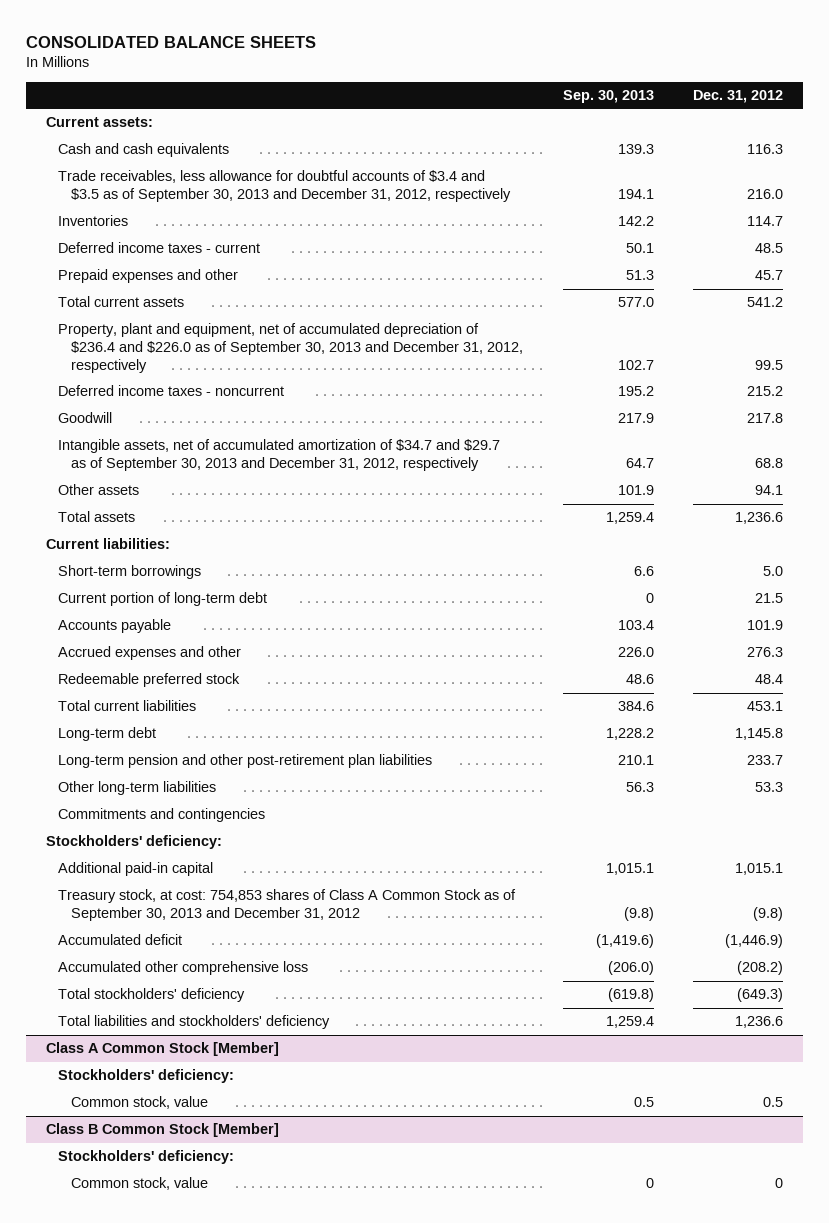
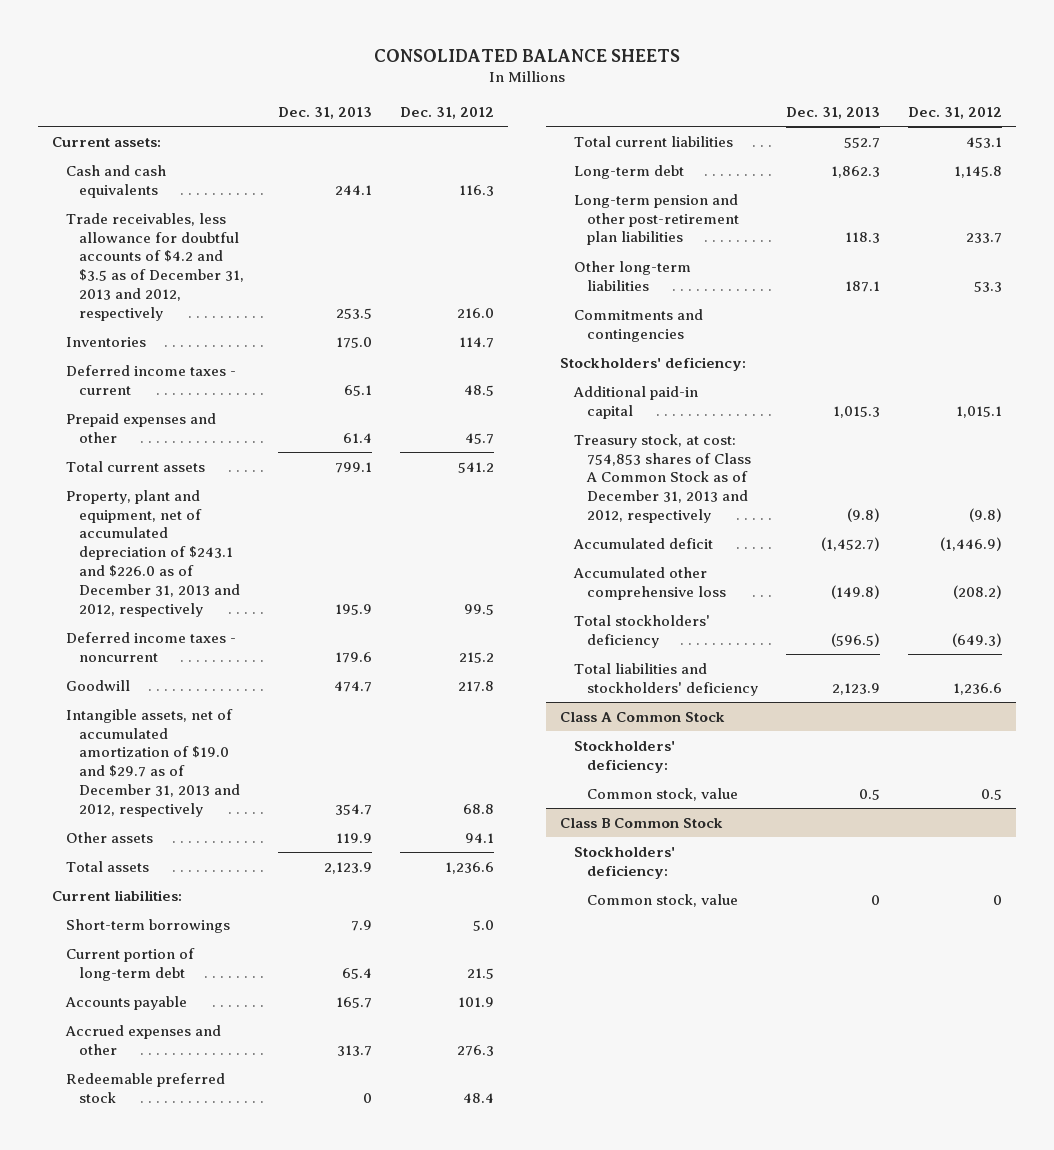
[562,89,654,103] Sep. 30, 2013 -> none
none -> [278,107,373,120] Dec. 31, 2013
[58,170,512,203] Trade receivables, less allowance for doubtful accounts of $3.4 and $3.5 as of September 30, 2013 and December 31, 2012, respectively -> [65,212,245,321] Trade receivables, less allowance for doubtful accounts of $4.2 and $3.5 as of December 31, 2013 and 2012, respectively
[58,323,524,373] Property, plant and equipment, net of accumulated depreciation of $236.4 and $226.0 as of September 30, 2013 and December 31, 2012, respectively -> [65,489,241,617] Property, plant and equipment, net of accumulated depreciation of $243.1 and $226.0 as of December 31, 2013 and 2012, respectively
[58,439,501,472] Intangible assets, net of accumulated amortization of $34.7 and $29.7 as of September 30, 2013 and December 31, 2012, respectively -> [65,708,241,817] Intangible assets, net of accumulated amortization of $19.0 and $29.7 as of December 31, 2013 and 2012, respectively
[58,889,517,922] Treasury stock, at cost: 754,853 shares of Class A Common Stock as of September 30, 2013 and December 31, 2012 -> [573,433,752,523] Treasury stock, at cost: 754,853 shares of Class A Common Stock as of December 31, 2013 and 2012, respectively
[45,1042,279,1057] Class A Common Stock [Member] -> [560,711,726,722] Class A Common Stock
[45,1123,279,1138] Class B Common Stock [Member] -> [560,817,724,828] Class B Common Stock

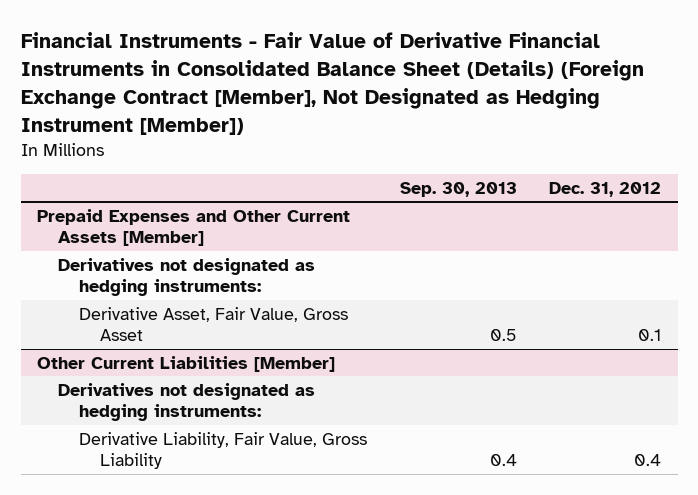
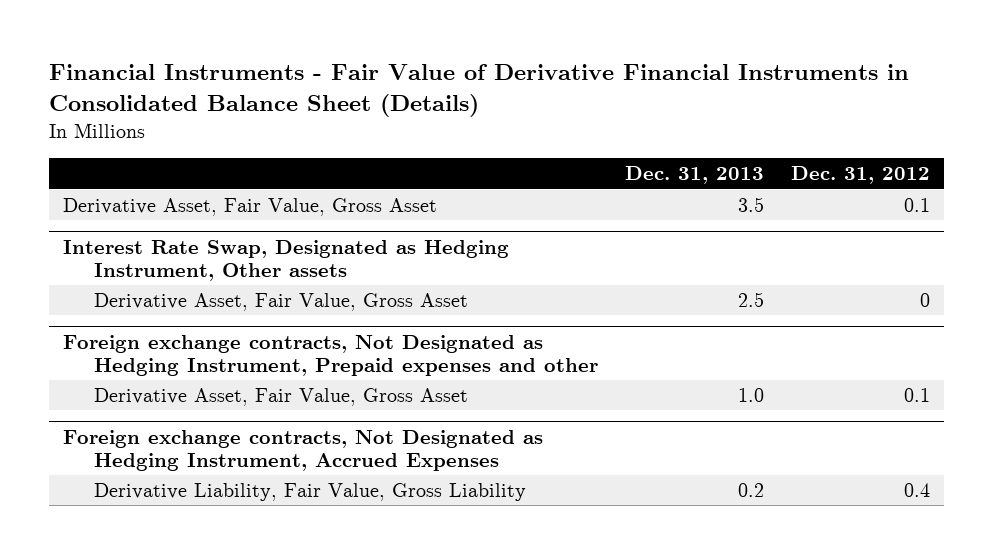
[20,32,644,135] Financial Instruments - Fair Value of Derivative Financial Instruments in Consolidated Balance Sheet (Details) (Foreign Exchange Contract [Member], Not Designated as Hedging Instrument [Member]) -> [49,64,910,118] Financial Instruments - Fair Value of Derivative Financial Instruments in Consolidated Balance Sheet (Details)
[399,181,517,197] Sep. 30, 2013 -> none
none -> [624,166,764,185] Dec. 31, 2013
[36,208,350,247] Prepaid Expenses and Other Current Assets [Member] -> none
[58,257,316,297] Derivatives not designated as hedging instruments: -> none
[36,355,335,372] Other Current Liabilities [Member] -> none
[58,382,316,422] Derivatives not designated as hedging instruments: -> none
none -> [62,239,509,281] Interest Rate Swap, Designated as Hedging Instrument, Other assets
none -> [93,293,468,312] Derivative Asset, Fair Value, Gross Asset
none -> [62,334,598,376] Foreign exchange contracts, Not Designated as Hedging Instrument, Prepaid expenses and other
none -> [93,388,468,407] Derivative Asset, Fair Value, Gross Asset
none -> [62,429,543,471] Foreign exchange contracts, Not Designated as Hedging Instrument, Accrued Expenses

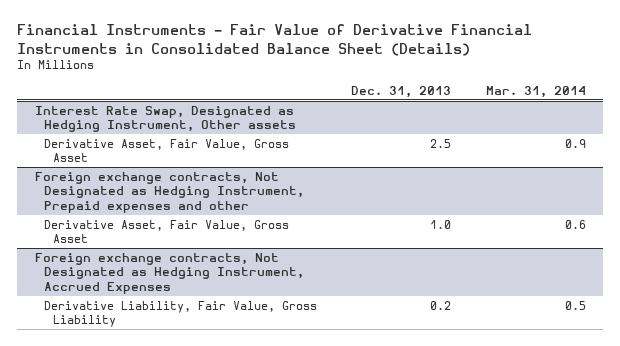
[791,166,931,185] Dec. 31, 2012 -> none
none -> [485,86,586,99] Mar. 31, 2014
[62,198,437,217] Derivative Asset, Fair Value, Gross Asset -> none

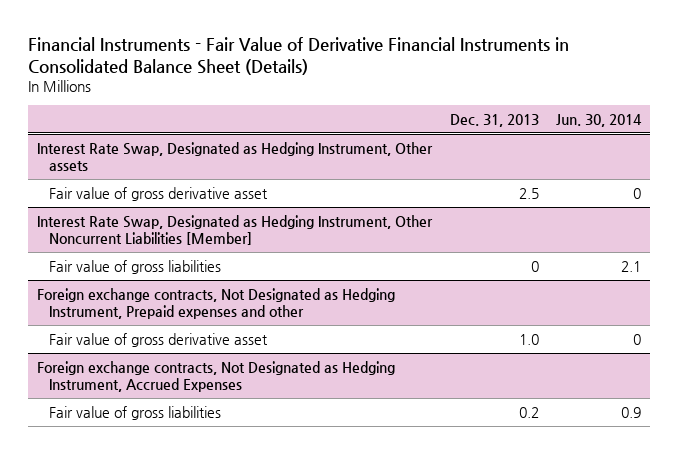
[485,86,586,99] Mar. 31, 2014 -> none
none -> [556,113,643,127] Jun. 30, 2014
[43,138,289,163] Derivative Asset, Fair Value, Gross Asset -> [49,186,269,201] Fair value of gross derivative asset
none -> [36,214,433,246] Interest Rate Swap, Designated as Hedging Instrument, Other Noncurrent Liabilities [Member]
none -> [49,259,222,274] Fair value of gross liabilities
[43,219,289,244] Derivative Asset, Fair Value, Gross Asset -> [49,332,269,347] Fair value of gross derivative asset
[43,300,317,328] Derivative Liability, Fair Value, Gross Liability -> [49,405,222,420] Fair value of gross liabilities

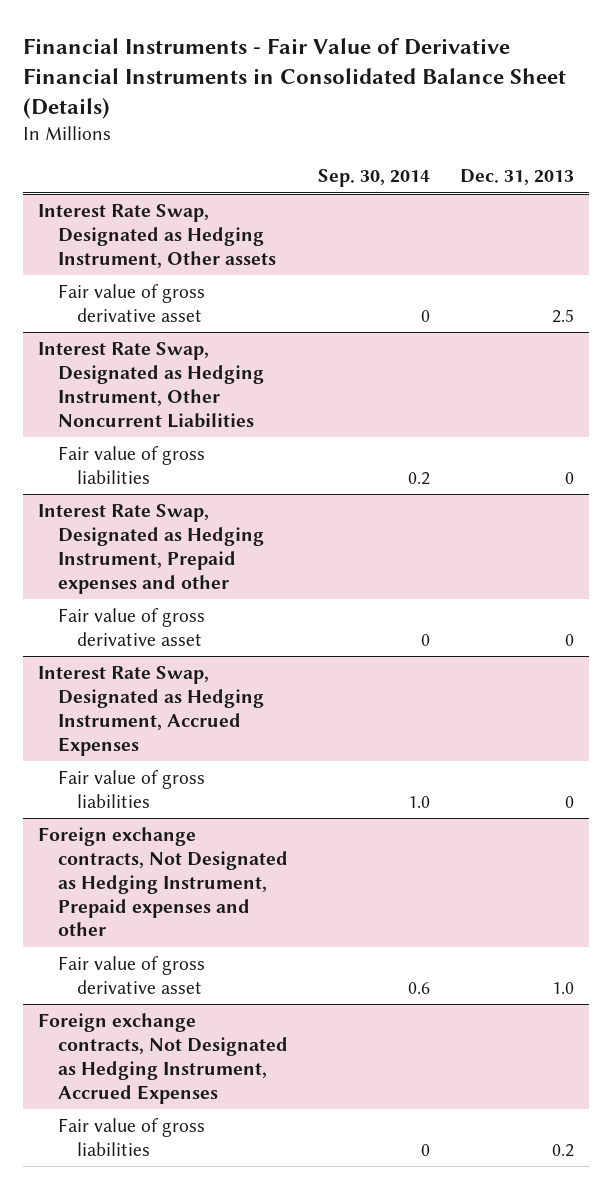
[556,113,643,127] Jun. 30, 2014 -> none
none -> [317,169,430,188] Sep. 30, 2014
[36,214,433,246] Interest Rate Swap, Designated as Hedging Instrument, Other Noncurrent Liabilities [Member] -> [38,342,264,428] Interest Rate Swap, Designated as Hedging Instrument, Other Noncurrent Liabilities
none -> [38,504,264,594] Interest Rate Swap, Designated as Hedging Instrument, Prepaid expenses and other
none -> [57,608,205,646] Fair value of gross derivative asset
none -> [38,666,264,756] Interest Rate Swap, Designated as Hedging Instrument, Accrued Expenses
none -> [57,770,205,808] Fair value of gross liabilities

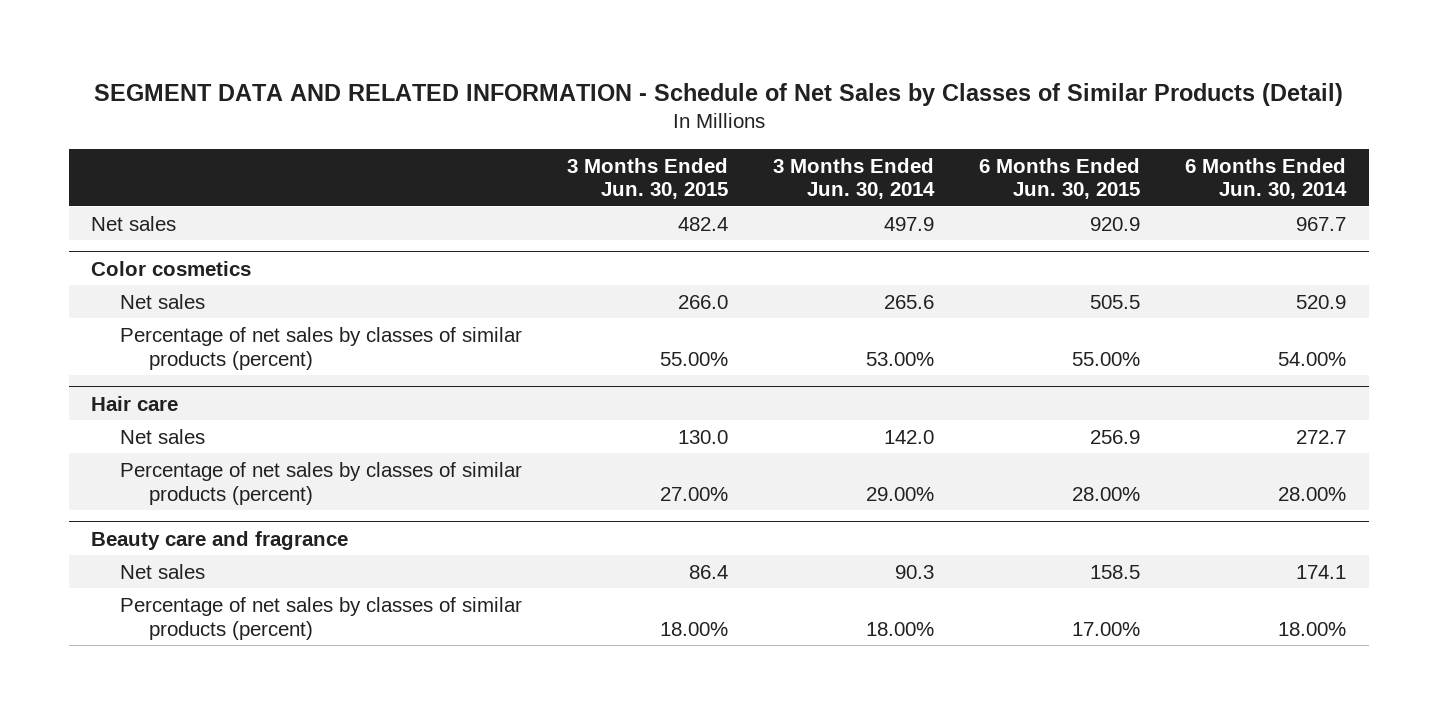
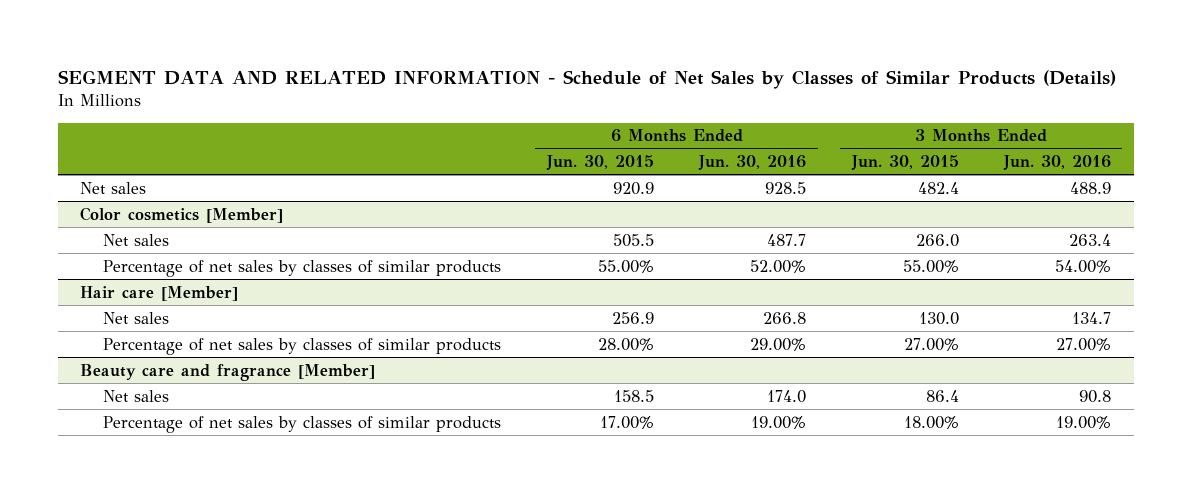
[93,82,1343,106] SEGMENT DATA AND RELATED INFORMATION - Schedule of Net Sales by Classes of Similar Products (Detail) -> [57,69,1116,89] SEGMENT DATA AND RELATED INFORMATION - Schedule of Net Sales by Classes of Similar Products (Details)
[773,157,936,200] 3 Months Ended Jun. 30, 2014 -> none
[1185,157,1348,200] 6 Months Ended Jun. 30, 2014 -> none
none -> [698,155,807,171] Jun. 30, 2016
none -> [1003,155,1112,171] Jun. 30, 2016
[91,260,252,276] Color cosmetics -> [80,206,284,223] Color cosmetics [Member]
[119,326,522,370] Percentage of net sales by classes of similar products (percent) -> [103,259,502,277] Percentage of net sales by classes of similar products
[91,395,179,411] Hair care -> [80,285,239,301] Hair care [Member]
[119,461,522,505] Percentage of net sales by classes of similar products (percent) -> [103,337,502,355] Percentage of net sales by classes of similar products
[91,530,349,550] Beauty care and fragrance -> [80,363,376,381] Beauty care and fragrance [Member]
[119,596,522,640] Percentage of net sales by classes of similar products (percent) -> [103,415,502,433] Percentage of net sales by classes of similar products

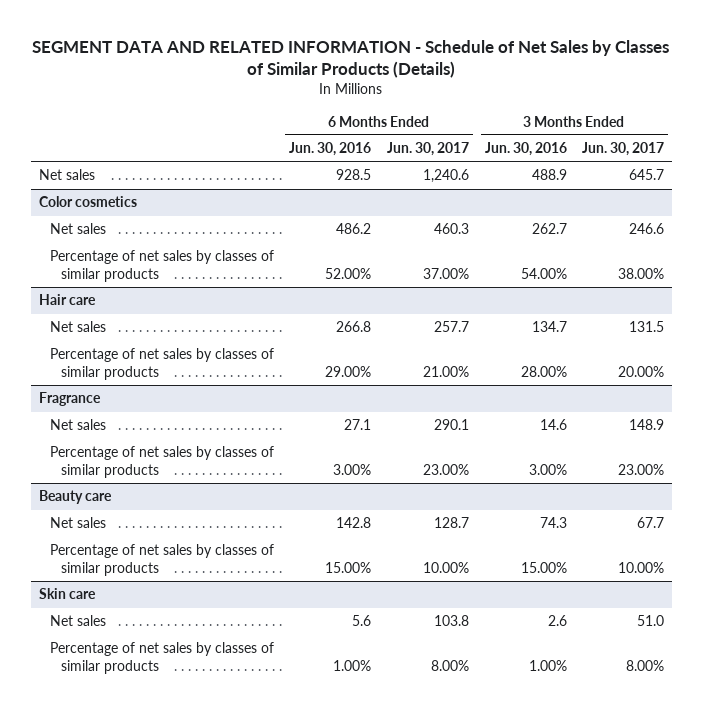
[545,155,654,171] Jun. 30, 2015 -> none
[850,155,959,171] Jun. 30, 2015 -> none
none -> [386,142,469,157] Jun. 30, 2017
none -> [582,142,665,157] Jun. 30, 2017
[80,206,284,223] Color cosmetics [Member] -> [38,196,137,208] Color cosmetics
[767,233,807,246] 487.7 -> [336,223,372,235] 486.2
[1069,233,1112,246] 263.4 -> [531,223,567,235] 262.7
[80,285,239,301] Hair care [Member] -> [38,294,96,306] Hair care
[80,363,376,381] Beauty care and fragrance [Member] -> none
[1056,337,1112,351] 27.00% -> [520,366,567,378] 28.00%
none -> [38,392,101,407] Fragrance
[767,389,807,403] 174.0 -> [344,419,372,431] 27.1
[1079,389,1112,403] 90.8 -> [539,419,567,431] 14.6
[751,415,807,429] 19.00% -> [333,464,372,476] 3.00%
[1056,415,1112,429] 19.00% -> [528,464,567,476] 3.00%
none -> [38,490,112,505] Beauty care
none -> [49,517,106,529] Net sales
none -> [49,544,274,577] Percentage of net sales by classes of similar products
none -> [38,588,96,600] Skin care
none -> [49,615,106,627] Net sales
none -> [49,642,274,675] Percentage of net sales by classes of similar products

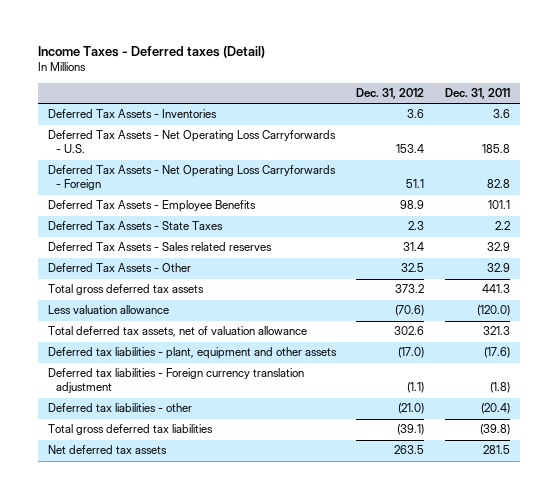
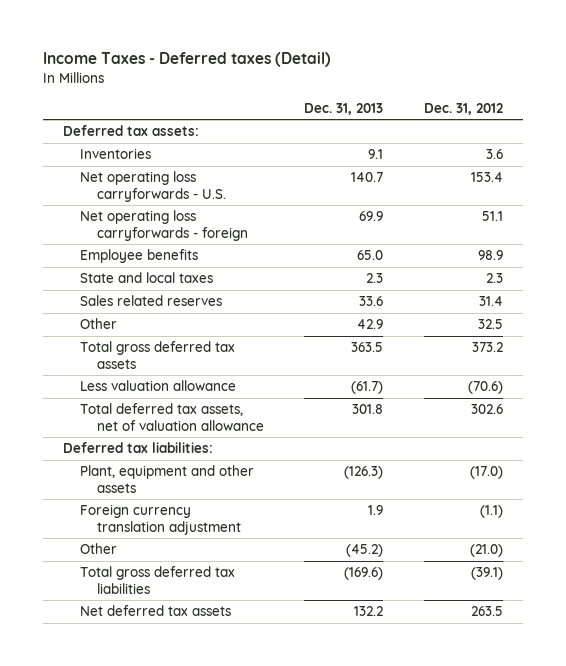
[444,88,510,100] Dec. 31, 2011 -> none
none -> [304,102,384,115] Dec. 31, 2013
none -> [63,125,200,137] Deferred tax assets:
[48,109,218,119] Deferred Tax Assets - Inventories -> [80,148,152,160] Inventories
[48,130,337,154] Deferred Tax Assets - Net Operating Loss Carryforwards - U.S. -> [80,171,226,202] Net operating loss carryforwards - U.S.
[48,165,337,191] Deferred Tax Assets - Net Operating Loss Carryforwards - Foreign -> [80,210,248,241] Net operating loss carryforwards - foreign
[48,200,257,213] Deferred Tax Assets - Employee Benefits -> [80,249,199,264] Employee benefits
[48,221,224,231] Deferred Tax Assets - State Taxes -> [80,272,214,284] State and local taxes
[48,242,273,252] Deferred Tax Assets - Sales related reserves -> [80,295,223,307] Sales related reserves
[48,263,192,273] Deferred Tax Assets - Other -> [80,318,118,330] Other
none -> [63,442,214,454] Deferred tax liabilities:
[48,347,338,360] Deferred tax liabilities - plant, equipment and other assets -> [80,465,255,493] Plant, equipment and other assets
[48,368,305,394] Deferred tax liabilities - Foreign currency translation adjustment -> [80,504,241,535] Foreign currency translation adjustment
[48,403,193,413] Deferred tax liabilities - other -> [80,543,118,555] Other

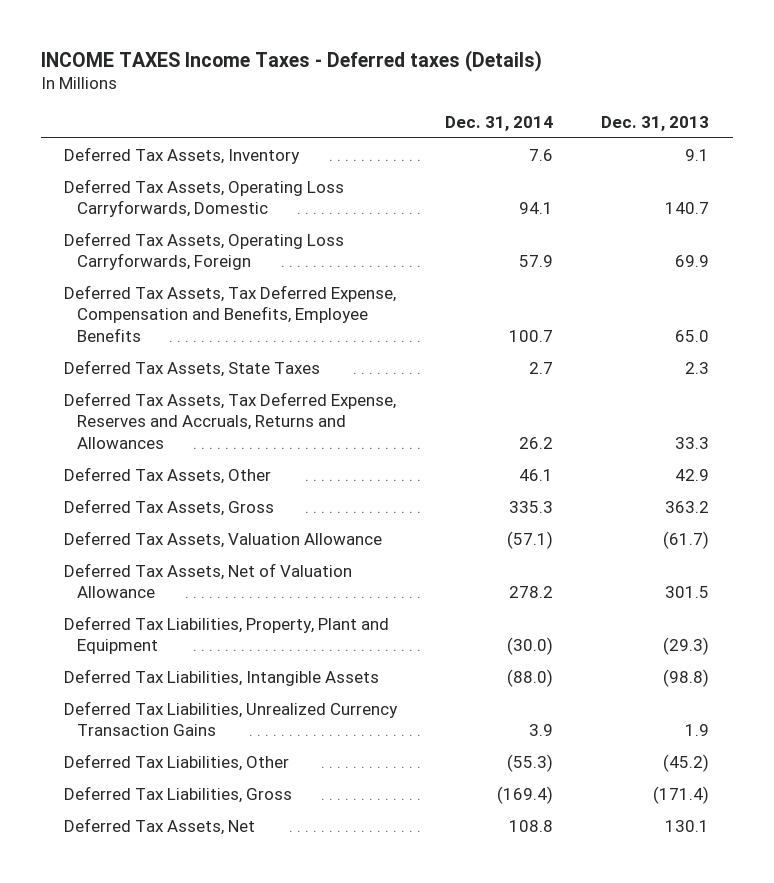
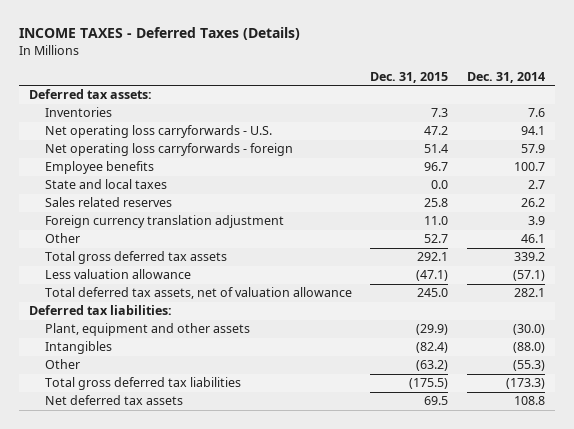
[40,49,542,72] INCOME TAXES Income Taxes - Deferred taxes (Details) -> [19,27,301,41] INCOME TAXES - Deferred Taxes (Details)
[601,115,710,131] Dec. 31, 2013 -> none
none -> [370,71,449,83] Dec. 31, 2015
[64,700,399,737] Deferred Tax Liabilities, Unrealized Currency Transaction Gains -> none
none -> [28,89,152,100] Deferred tax assets:
[64,146,301,164] Deferred Tax Assets, Inventory -> [44,107,112,118] Inventories
[64,178,345,218] Deferred Tax Assets, Operating Loss Carryforwards, Domestic -> [44,125,272,139] Net operating loss carryforwards - U.S.
[64,231,345,271] Deferred Tax Assets, Operating Loss Carryforwards, Foreign -> [44,143,293,157] Net operating loss carryforwards - foreign
[64,284,397,342] Deferred Tax Assets, Tax Deferred Expense, Compensation and Benefits, Employee Benefits -> [44,161,154,175] Employee benefits
[64,359,321,377] Deferred Tax Assets, State Taxes -> [44,179,167,190] State and local taxes
[64,391,397,449] Deferred Tax Assets, Tax Deferred Expense, Reserves and Accruals, Returns and Allowances -> [44,197,172,208] Sales related reserves
none -> [44,215,284,229] Foreign currency translation adjustment
[64,466,272,484] Deferred Tax Assets, Other -> [44,233,80,244] Other
[64,498,275,516] Deferred Tax Assets, Gross -> [44,251,227,265] Total gross deferred tax assets
[509,500,554,513] 335.3 -> [514,252,546,262] 339.2
[64,530,383,548] Deferred Tax Assets, Valuation Allowance -> [44,269,191,280] Less valuation allowance
[64,562,353,599] Deferred Tax Assets, Net of Valuation Allowance -> [44,287,352,300] Total deferred tax assets, net of valuation allowance
[509,586,554,599] 278.2 -> [514,288,546,298] 282.1
none -> [28,305,172,316] Deferred tax liabilities:
[64,615,390,655] Deferred Tax Liabilities, Property, Plant and Equipment -> [44,323,250,337] Plant, equipment and other assets
[64,668,380,686] Deferred Tax Liabilities, Intangible Assets -> [44,341,112,355] Intangibles
[64,753,290,771] Deferred Tax Liabilities, Other -> [44,359,80,370] Other
[64,785,293,803] Deferred Tax Liabilities, Gross -> [44,377,241,391] Total gross deferred tax liabilities
[497,785,554,804] (169.4) -> [506,378,546,390] (173.3)
[64,817,256,835] Deferred Tax Assets, Net -> [44,395,183,406] Net deferred tax assets

